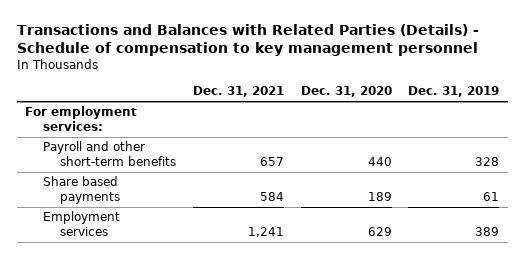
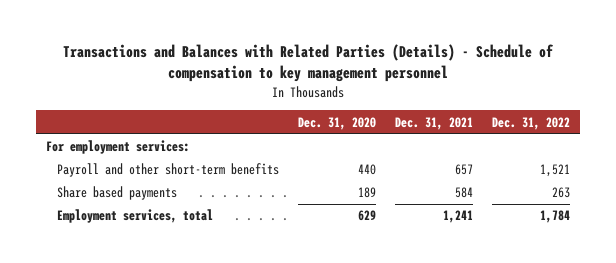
[408,86,500,98] Dec. 31, 2019 -> none
none -> [492,116,571,130] Dec. 31, 2022
[42,211,120,237] Employment services -> [56,209,213,224] Employment services, total

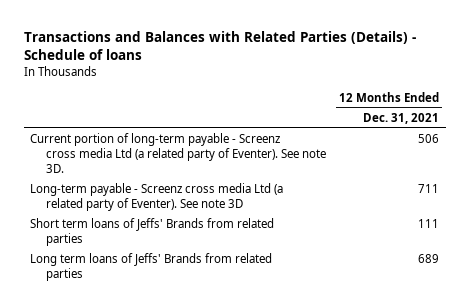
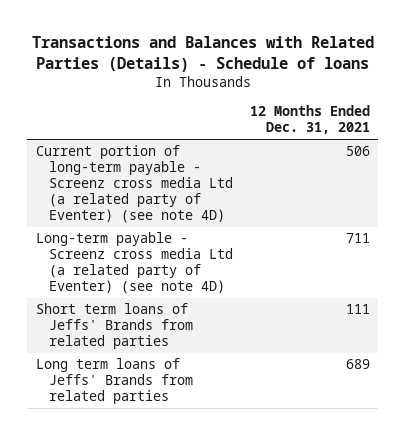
[30,133,327,173] Current portion of long-term payable - Screenz cross media Ltd (a related party of Eventer). See note 3D. -> [35,145,234,223] Current portion of long-term payable - Screenz cross media Ltd (a related party of Eventer) (see note 4D)
[30,183,284,211] Long-term payable - Screenz cross media Ltd (a related party of Eventer). See note 3D -> [35,232,234,294] Long-term payable - Screenz cross media Ltd (a related party of Eventer) (see note 4D)

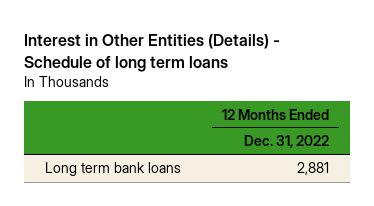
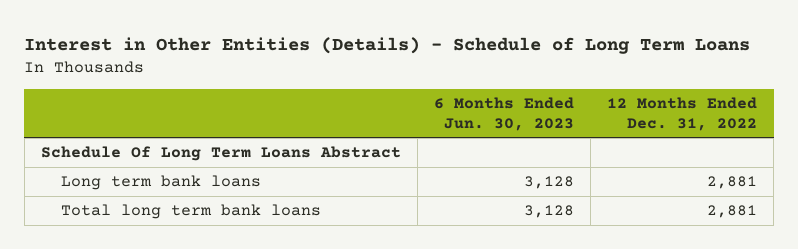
[24,34,281,73] Interest in Other Entities (Details) - Schedule of long term loans -> [24,36,751,54] Interest in Other Entities (Details) - Schedule of Long Term Loans
none -> [433,96,574,131] 6 Months Ended Jun. 30, 2023
none -> [40,146,401,162] Schedule Of Long Term Loans Abstract
none -> [61,204,322,220] Total long term bank loans

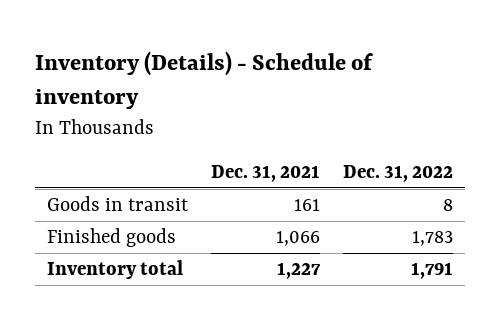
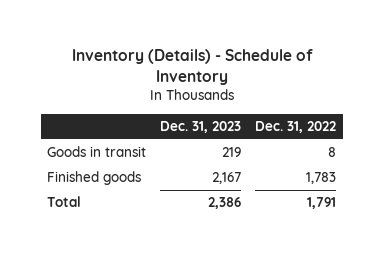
[35,50,374,109] Inventory (Details) - Schedule of inventory -> [71,49,313,86] Inventory (Details) - Schedule of Inventory
[211,164,321,182] Dec. 31, 2021 -> none
none -> [160,121,242,134] Dec. 31, 2023
[46,260,183,280] Inventory total -> [47,196,82,208] Total

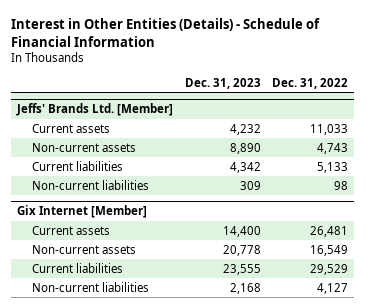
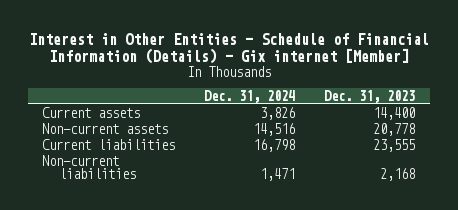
[11,17,321,47] Interest in Other Entities (Details) - Schedule of Financial Information -> [28,32,429,64] Interest in Other Entities - Schedule of Financial Information (Details) - Gix internet [Member]
[272,77,349,89] Dec. 31, 2022 -> none
none -> [204,89,296,103] Dec. 31, 2024
[16,103,174,117] Jeffs' Brands Ltd. [Member] -> none
[32,123,111,133] Current assets -> none
[32,142,137,152] Non-current assets -> none
[32,160,124,171] Current liabilities -> none
[32,179,150,190] Non-current liabilities -> none
[17,205,148,219] Gix Internet [Member] -> none

